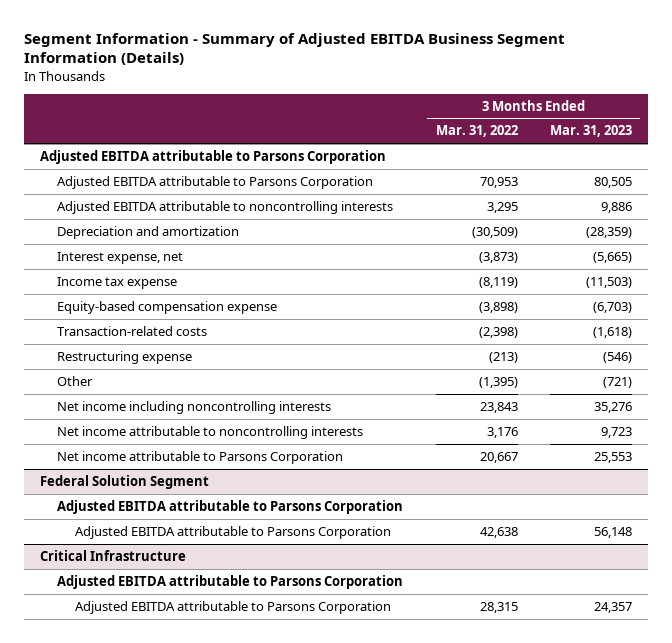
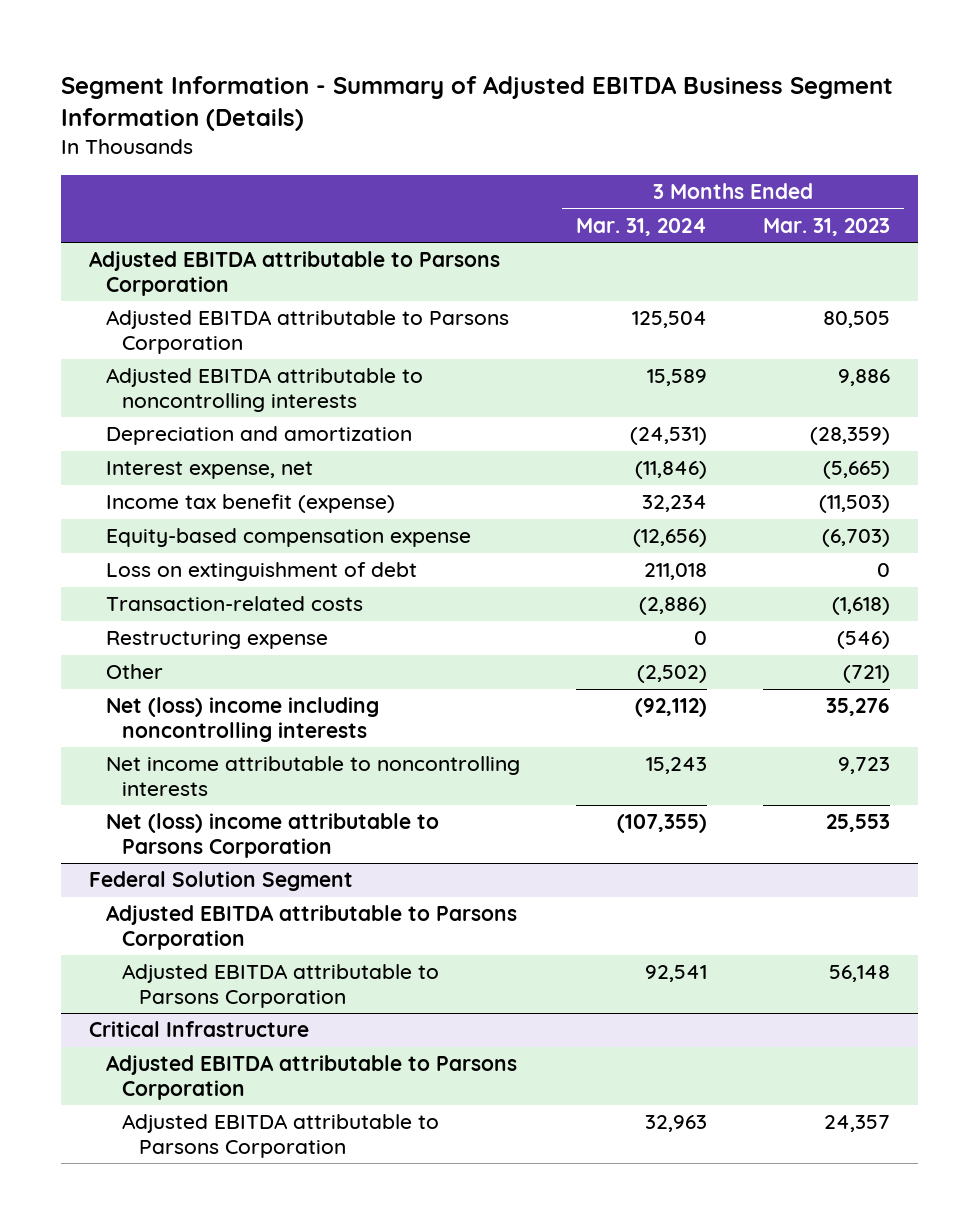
[435,125,518,138] Mar. 31, 2022 -> none
none -> [575,217,707,236] Mar. 31, 2024
[57,276,178,289] Income tax expense -> [105,494,395,514] Income tax benefit (expense)
none -> [105,562,417,582] Loss on extinguishment of debt
[57,400,332,414] Net income including noncontrolling interests -> [105,697,379,743] Net (loss) income including noncontrolling interests
[57,450,344,464] Net income attributable to Parsons Corporation -> [105,813,439,859] Net (loss) income attributable to Parsons Corporation

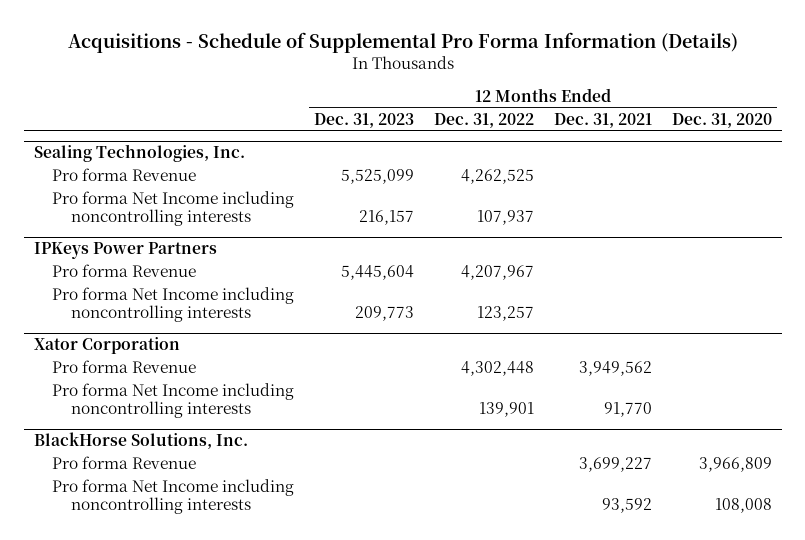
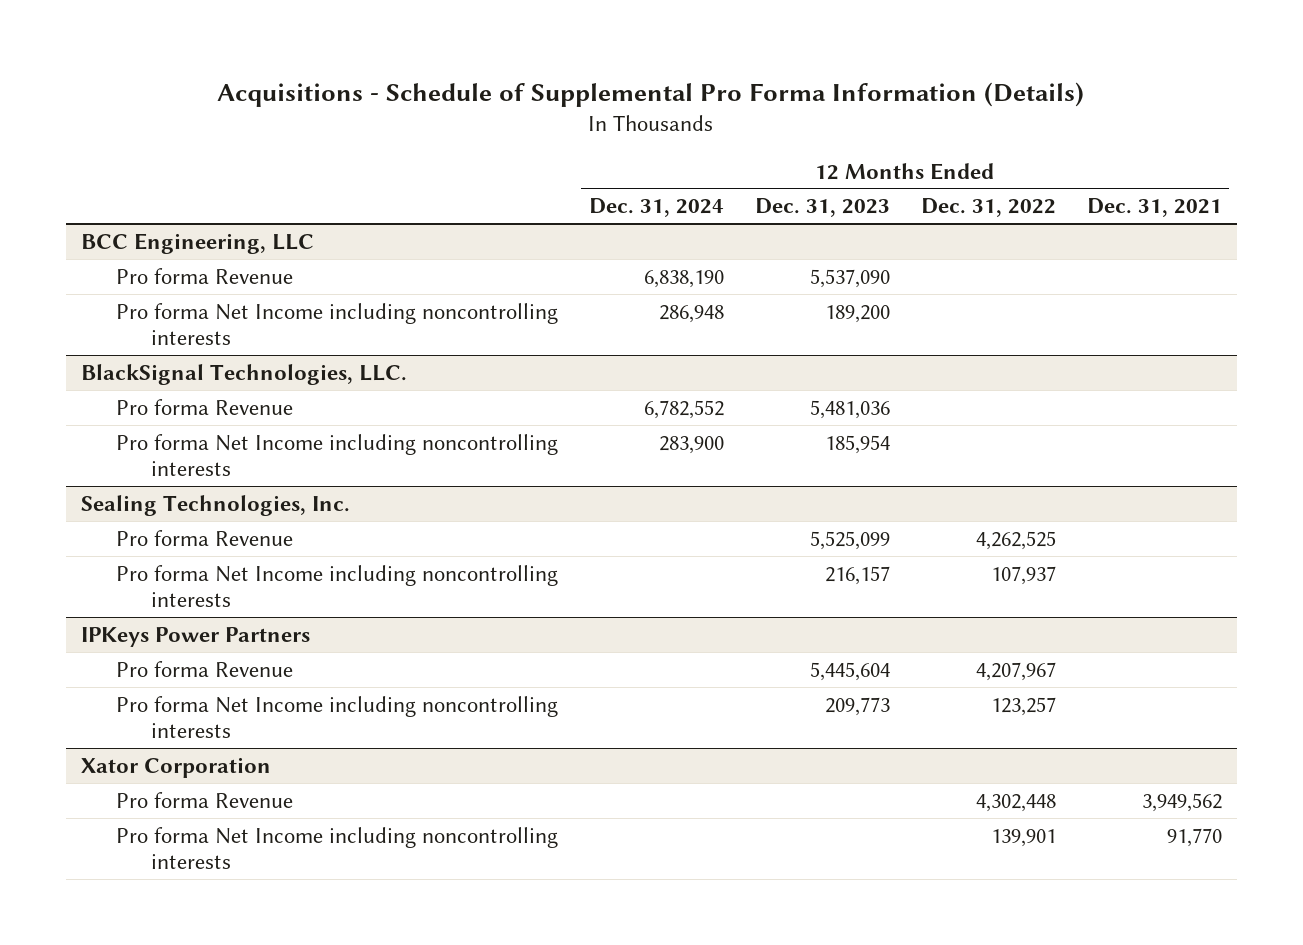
[671,112,772,128] Dec. 31, 2020 -> none
none -> [589,198,725,218] Dec. 31, 2024
none -> [81,232,315,254] BCC Engineering, LLC
none -> [116,267,294,284] Pro forma Revenue
none -> [116,302,559,346] Pro forma Net Income including noncontrolling interests
none -> [81,363,408,385] BlackSignal Technologies, LLC.
none -> [116,398,294,415] Pro forma Revenue
none -> [116,433,559,477] Pro forma Net Income including noncontrolling interests
[33,432,248,450] BlackHorse Solutions, Inc. -> none
[52,456,197,470] Pro forma Revenue -> none
[52,479,295,515] Pro forma Net Income including noncontrolling interests -> none

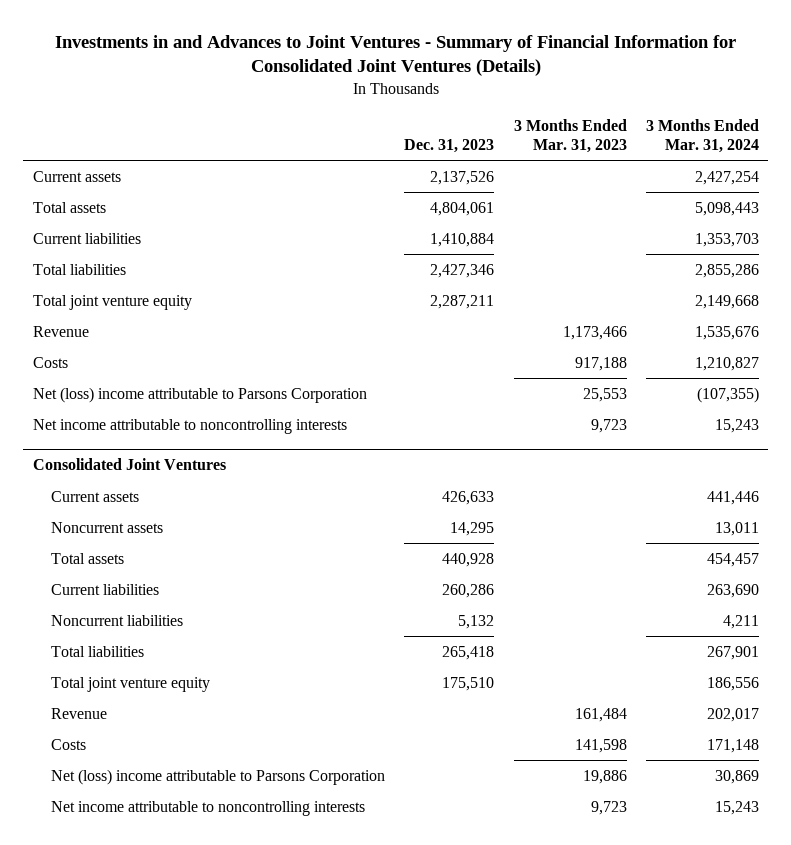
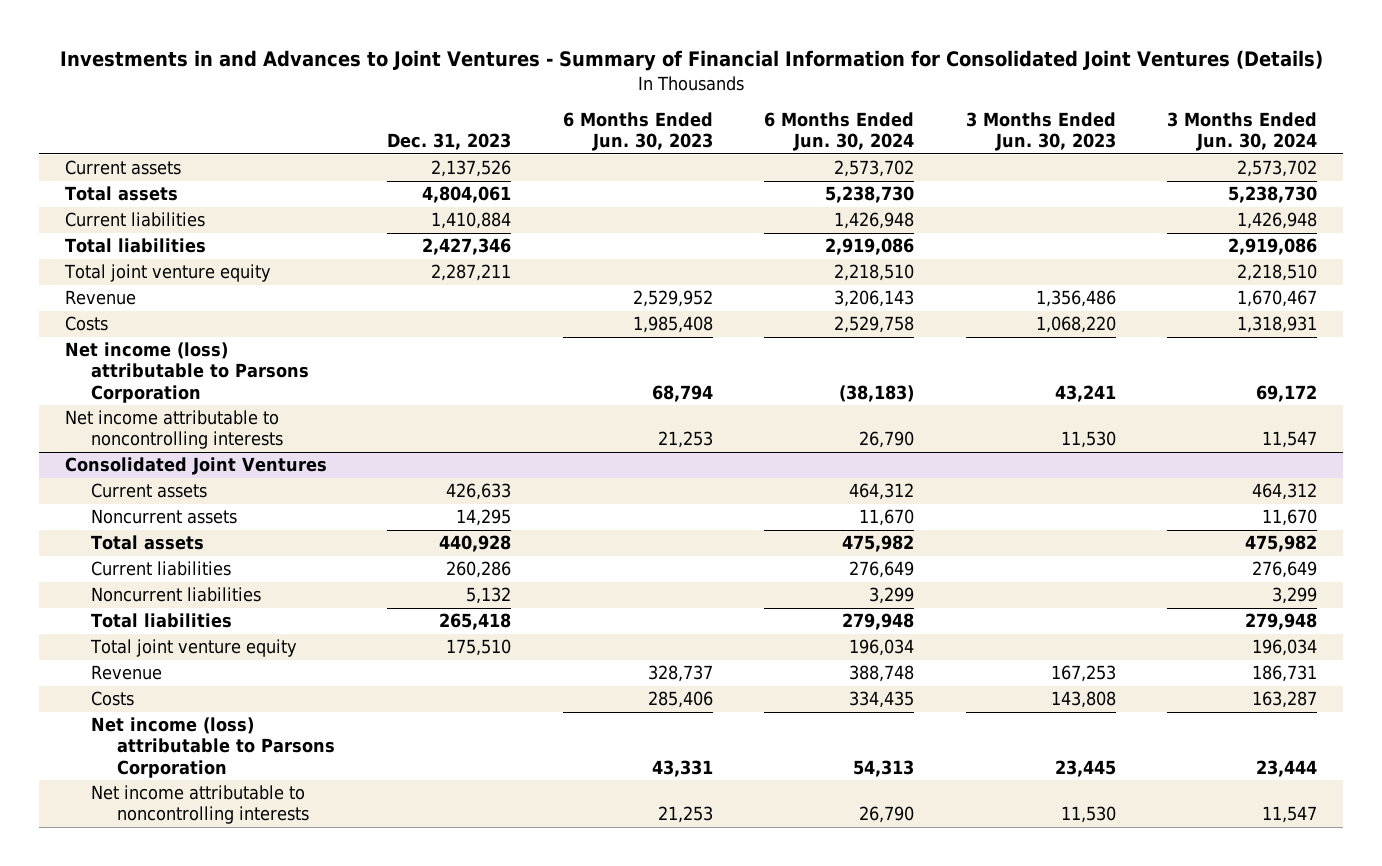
[513,118,627,153] 3 Months Ended Mar. 31, 2023 -> none
[645,118,759,153] 3 Months Ended Mar. 31, 2024 -> none
none -> [562,112,713,152] 6 Months Ended Jun. 30, 2023
none -> [764,112,915,152] 6 Months Ended Jun. 30, 2024
none -> [965,112,1116,152] 3 Months Ended Jun. 30, 2023
none -> [1167,112,1318,152] 3 Months Ended Jun. 30, 2024
[32,386,367,403] Net (loss) income attributable to Parsons Corporation -> [65,342,310,403] Net income (loss) attributable to Parsons Corporation
[51,768,386,785] Net (loss) income attributable to Parsons Corporation -> [91,717,336,778] Net income (loss) attributable to Parsons Corporation

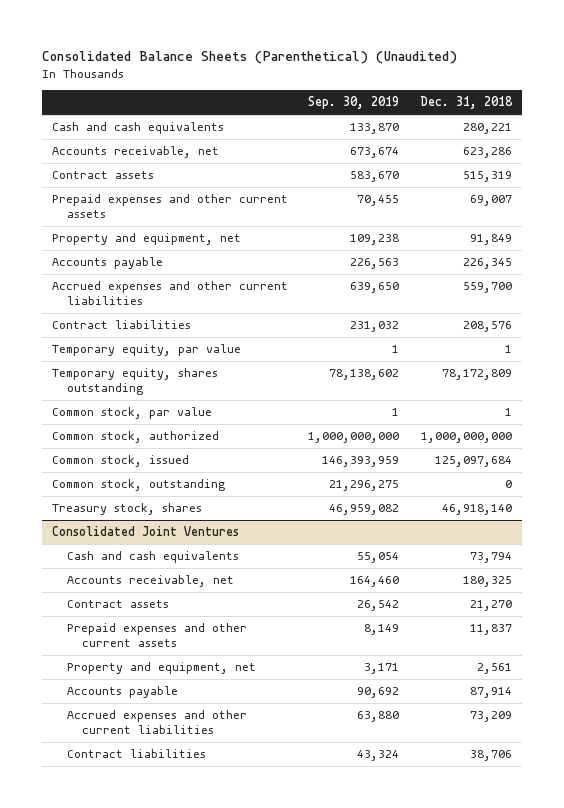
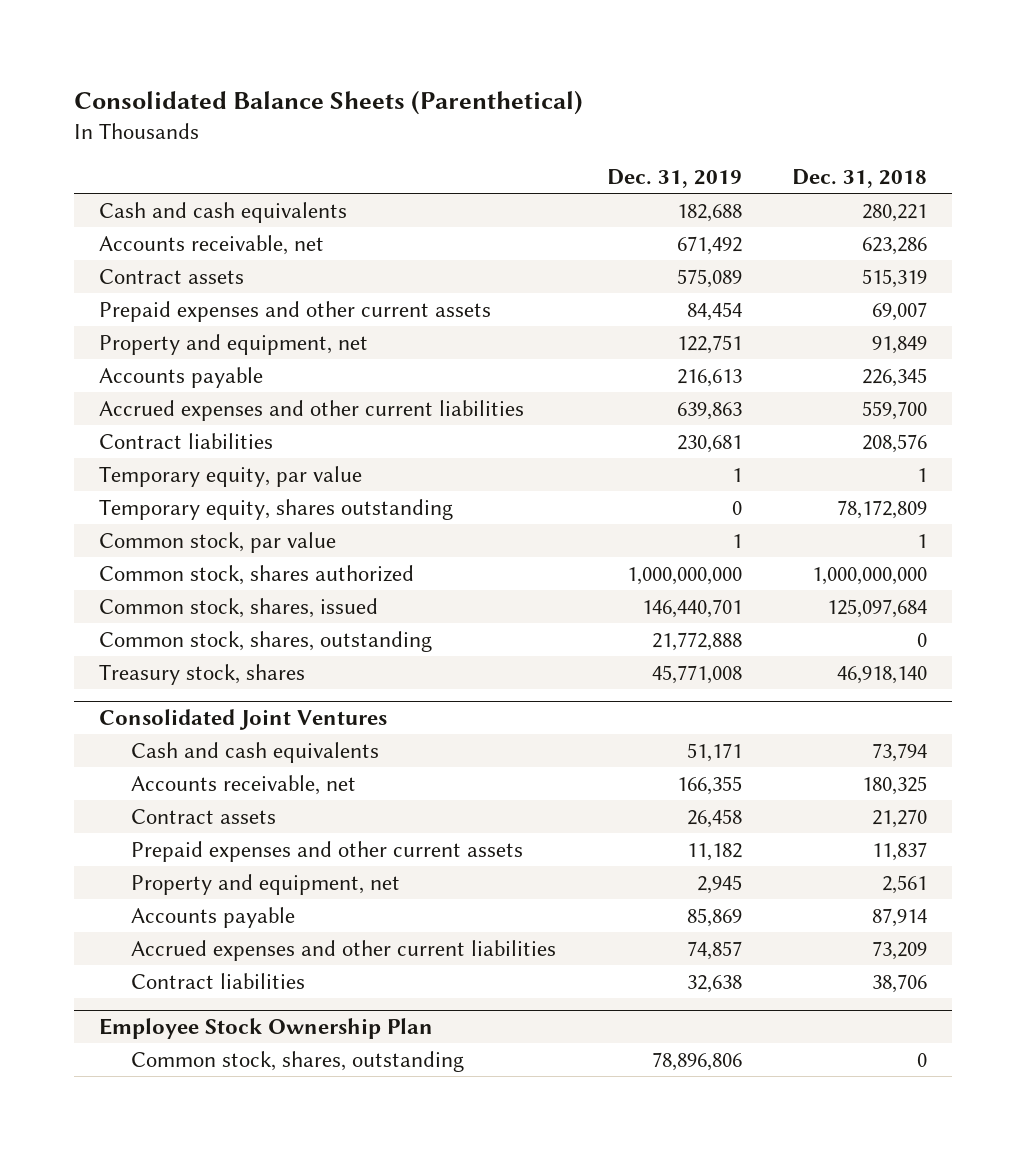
[42,51,458,65] Consolidated Balance Sheets (Parenthetical) (Unaudited) -> [74,89,584,115] Consolidated Balance Sheets (Parenthetical)
[308,96,400,110] Sep. 30, 2019 -> none
none -> [606,169,742,189] Dec. 31, 2019
[52,431,220,444] Common stock, authorized -> [99,564,415,585] Common stock, shares authorized
[52,455,190,468] Common stock, issued -> [99,597,379,618] Common stock, shares, issued
[52,479,226,492] Common stock, outstanding -> [99,630,433,652] Common stock, shares, outstanding
none -> [99,1018,434,1040] Employee Stock Ownership Plan
none -> [131,1050,465,1072] Common stock, shares, outstanding

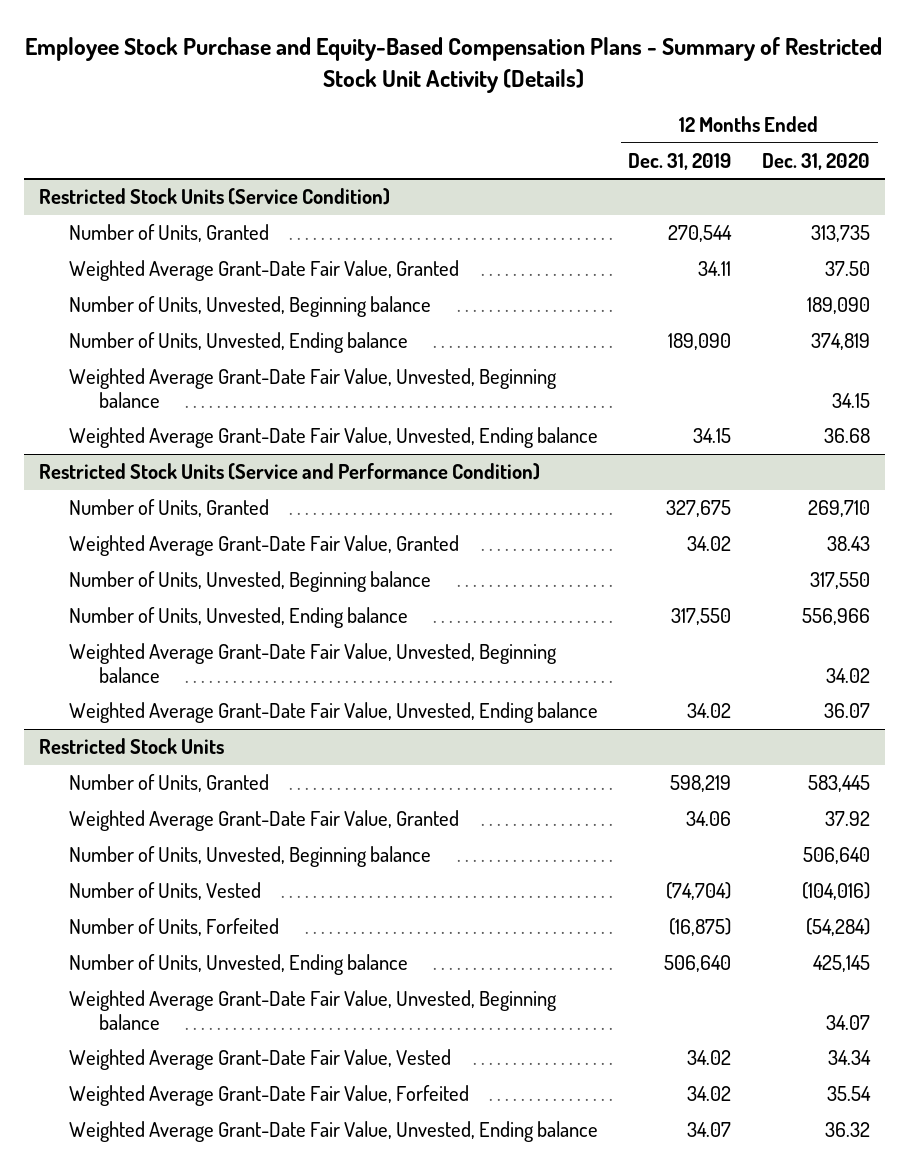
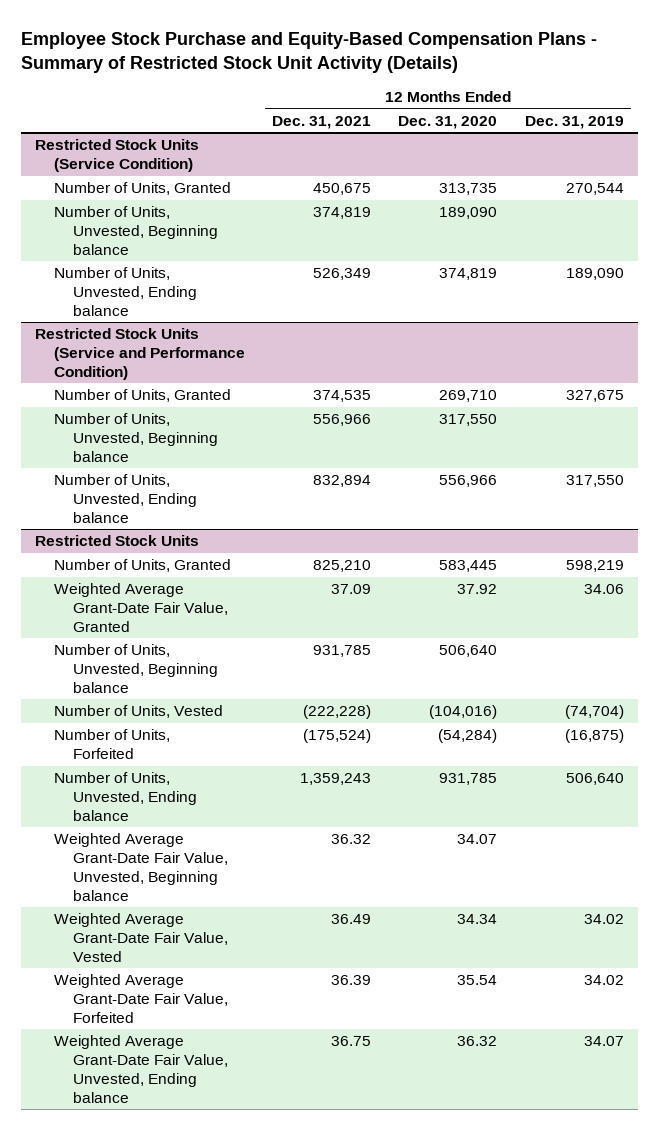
none -> [272,115,372,129] Dec. 31, 2021
[68,260,459,282] Weighted Average Grant-Date Fair Value, Granted -> none
[68,368,557,409] Weighted Average Grant-Date Fair Value, Unvested, Beginning balance -> none
[68,427,598,449] Weighted Average Grant-Date Fair Value, Unvested, Ending balance -> none
[68,535,459,557] Weighted Average Grant-Date Fair Value, Granted -> none
[68,643,557,684] Weighted Average Grant-Date Fair Value, Unvested, Beginning balance -> none
[68,702,598,724] Weighted Average Grant-Date Fair Value, Unvested, Ending balance -> none
[812,955,870,973] 425,145 -> [439,773,498,786] 931,785

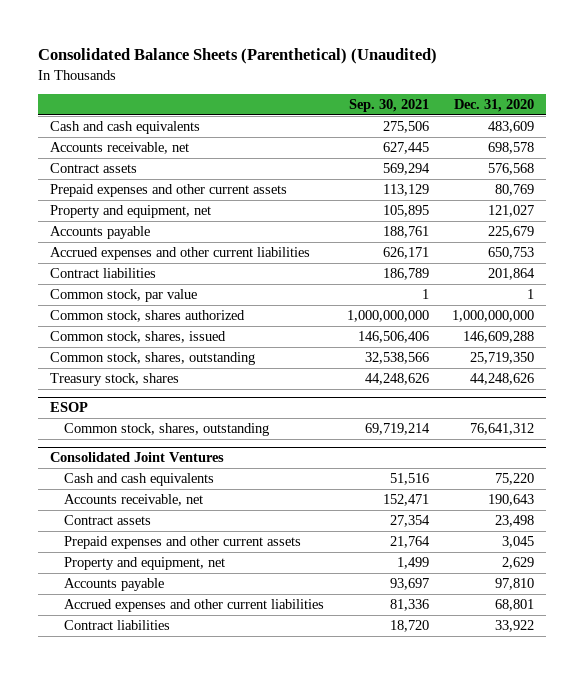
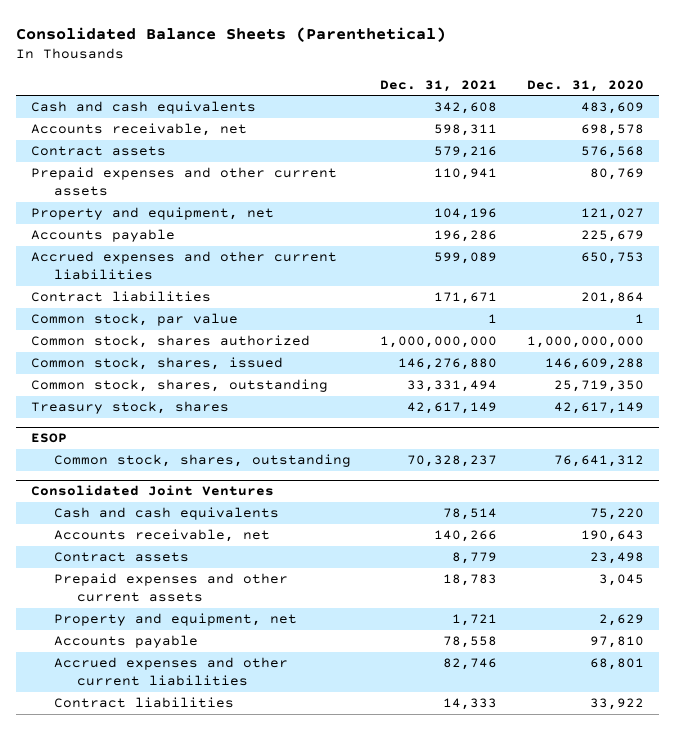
[37,48,437,65] Consolidated Balance Sheets (Parenthetical) (Unaudited) -> [15,26,446,42] Consolidated Balance Sheets (Parenthetical)
[349,99,430,113] Sep. 30, 2021 -> none
none -> [380,79,498,92] Dec. 31, 2021
[470,373,535,386] 44,248,626 -> [553,402,644,415] 42,617,149

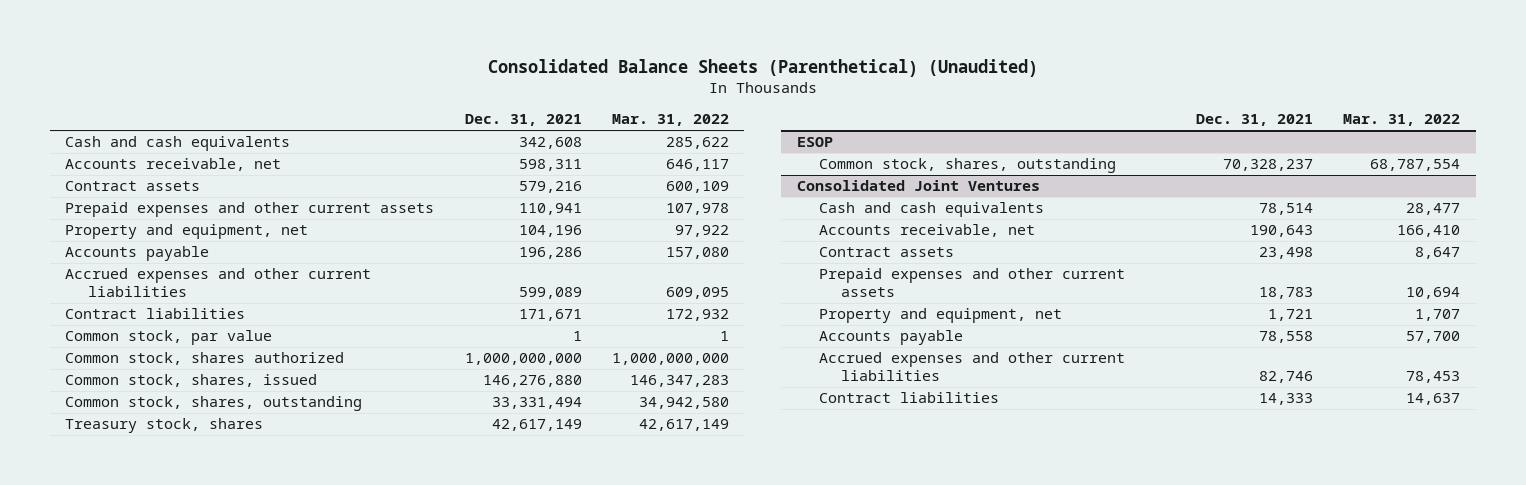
[15,26,446,42] Consolidated Balance Sheets (Parenthetical) -> [487,59,1038,78] Consolidated Balance Sheets (Parenthetical) (Unaudited)
[526,79,644,92] Dec. 31, 2020 -> none
none -> [612,114,730,127] Mar. 31, 2022
[434,530,498,543] 140,266 -> [1250,225,1314,238] 190,643
[452,552,498,565] 8,779 -> [1259,247,1314,260] 23,498

